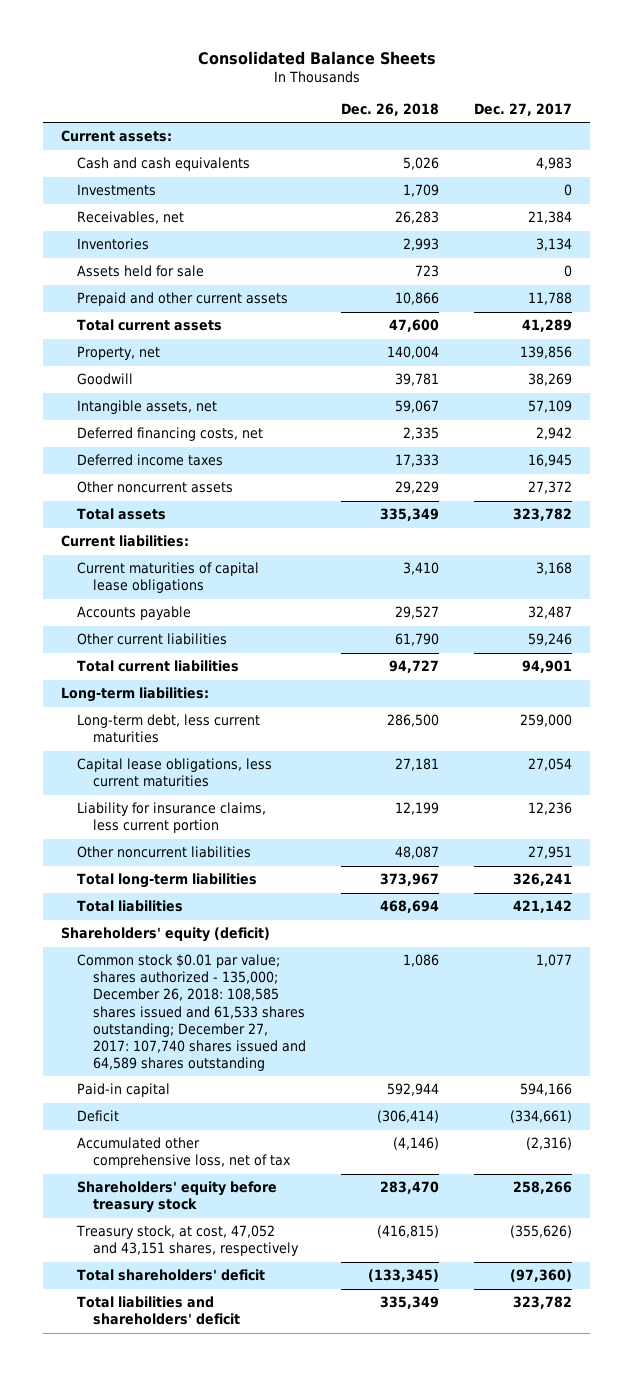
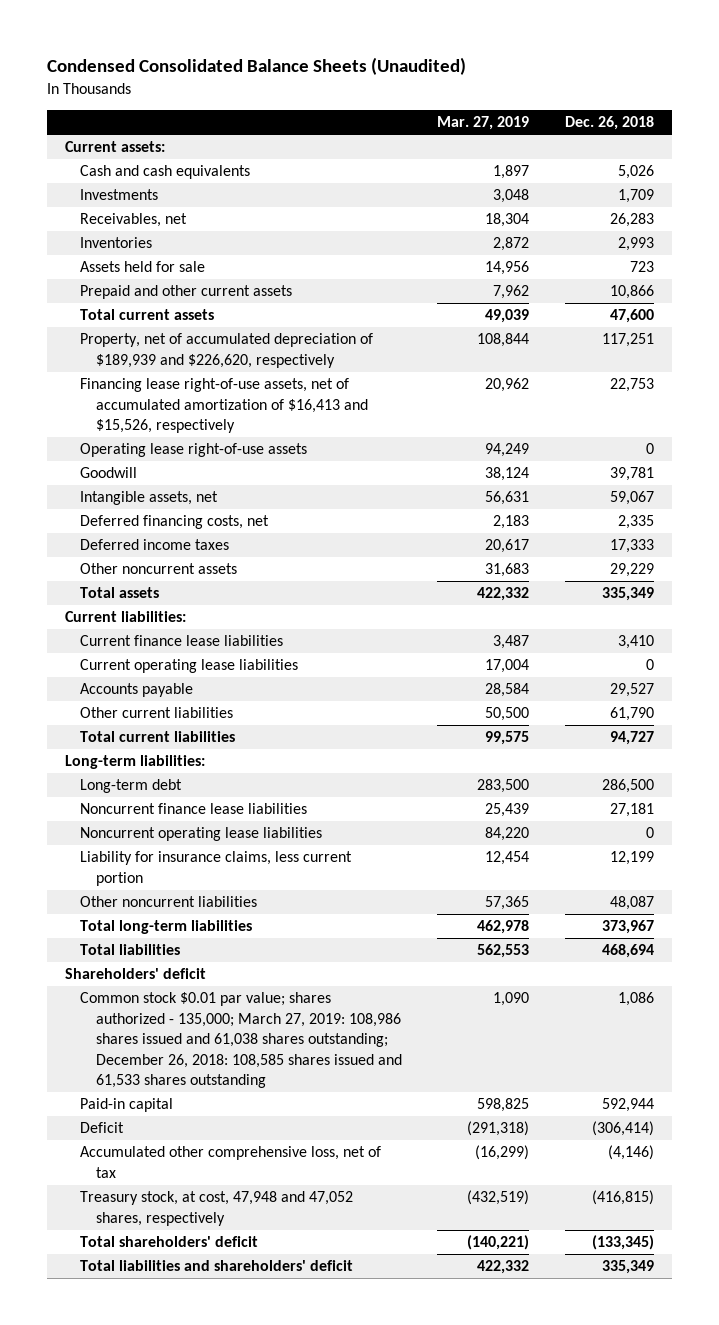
[197,51,436,66] Consolidated Balance Sheets -> [46,56,466,75] Condensed Consolidated Balance Sheets (Unaudited)
[474,102,573,116] Dec. 27, 2017 -> none
none -> [437,116,530,131] Mar. 27, 2019
[76,346,160,361] Property, net -> none
none -> [80,333,374,368] Property, net of accumulated depreciation of $189,939 and $226,620, respectively
none -> [80,378,368,434] Financing lease right-of-use assets, net of accumulated amortization of $16,413 and $15,526, respectively
none -> [80,443,308,458] Operating lease right-of-use assets
[76,562,259,594] Current maturities of capital lease obligations -> [80,635,284,647] Current finance lease liabilities
none -> [80,659,299,674] Current operating lease liabilities
[76,714,260,744] Long-term debt, less current maturities -> [80,779,183,794] Long-term debt
[76,758,272,788] Capital lease obligations, less current maturities -> [80,803,308,815] Noncurrent finance lease liabilities
none -> [80,827,323,842] Noncurrent operating lease liabilities
[61,927,271,943] Shareholders' equity (deficit) -> [64,968,206,980] Shareholders' deficit
[76,954,306,1071] Common stock $0.01 par value; shares authorized - 135,000; December 26, 2018: 108,585 shares issued and 61,533 shares outstanding; December 27, 2017: 107,740 shares issued and 64,589 shares outstanding -> [80,992,402,1089] Common stock $0.01 par value; shares authorized - 135,000; March 27, 2019: 108,986 shares issued and 61,038 shares outstanding; December 26, 2018: 108,585 shares issued and 61,533 shares outstanding
[76,1181,277,1214] Shareholders' equity before treasury stock -> none
[75,1225,299,1257] Treasury stock, at cost, 47,052 and 43,151 shares, respectively -> [80,1191,354,1226] Treasury stock, at cost, 47,948 and 47,052 shares, respectively

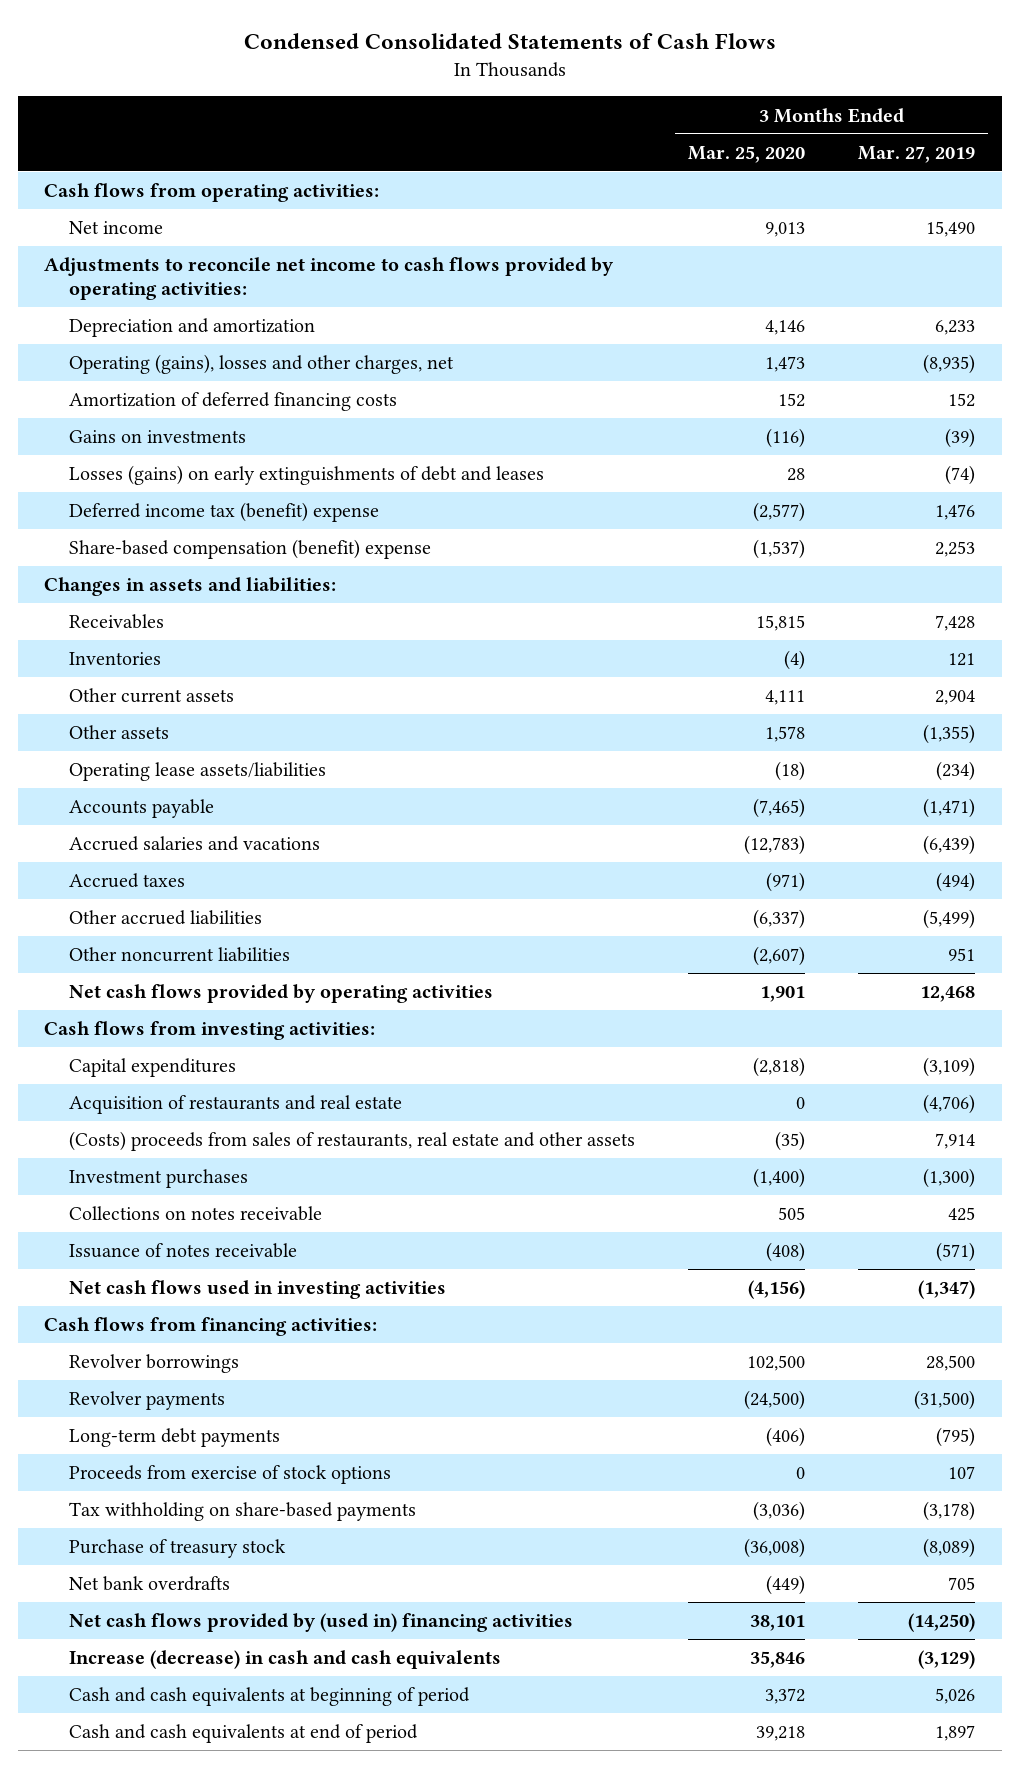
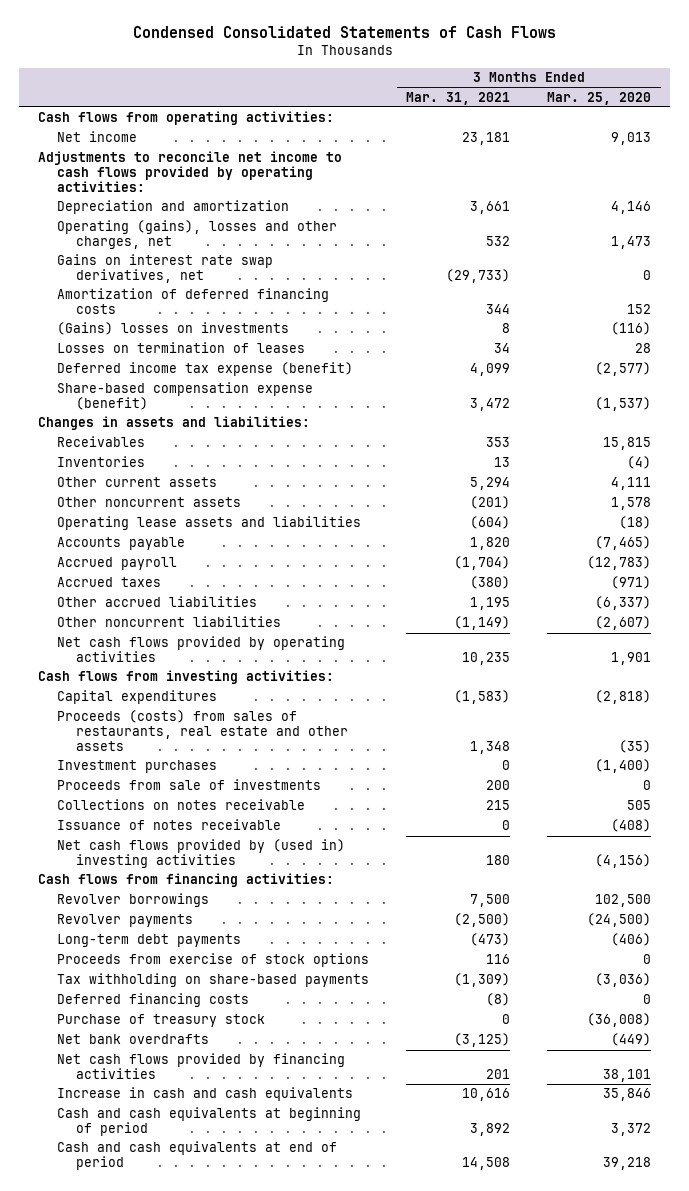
[858,145,976,163] Mar. 27, 2019 -> none
none -> [406,91,511,105] Mar. 31, 2021
none -> [56,254,273,284] Gains on interest rate swap derivatives, net
[69,465,545,486] Losses (gains) on early extinguishments of debt and leases -> none
[69,430,247,444] Gains on investments -> [56,322,289,336] (Gains) losses on investments
none -> [56,342,305,354] Losses on termination of leases
[69,502,380,523] Deferred income tax (benefit) expense -> [56,362,353,377] Deferred income tax expense (benefit)
[69,539,432,560] Share-based compensation (benefit) expense -> [56,382,313,411] Share-based compensation expense (benefit)
[69,725,170,740] Other assets -> [56,497,241,508] Other noncurrent assets
[69,762,327,782] Operating lease assets/liabilities -> [56,516,361,531] Operating lease assets and liabilities
[69,836,321,852] Accrued salaries and vacations -> [56,557,177,571] Accrued payroll
[69,1095,403,1115] Acquisition of restaurants and real estate -> none
[69,1131,636,1152] (Costs) proceeds from sales of restaurants, real estate and other assets -> [56,710,349,751] Proceeds (costs) from sales of restaurants, real estate and other assets
none -> [56,779,321,791] Proceeds from sale of investments
[69,1280,447,1300] Net cash flows used in investing activities -> [56,839,345,869] Net cash flows provided by (used in) investing activities
none -> [56,993,249,1008] Deferred financing costs
[69,1613,574,1633] Net cash flows provided by (used in) financing activities -> [56,1053,345,1080] Net cash flows provided by financing activities
[69,1650,502,1670] Increase (decrease) in cash and cash equivalents -> [56,1087,353,1102] Increase in cash and cash equivalents

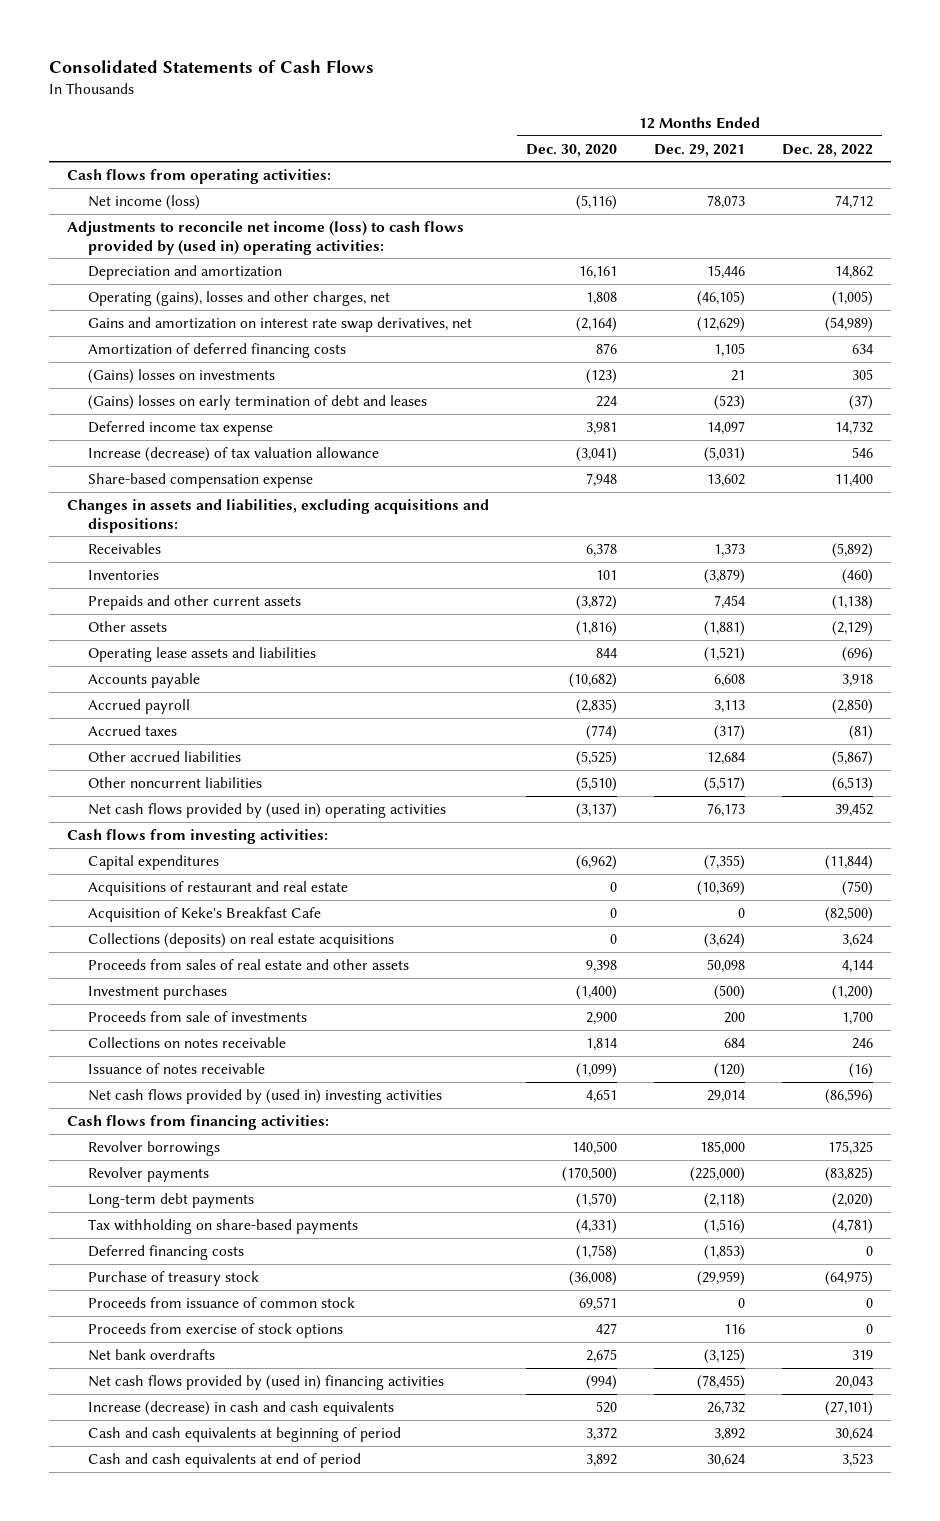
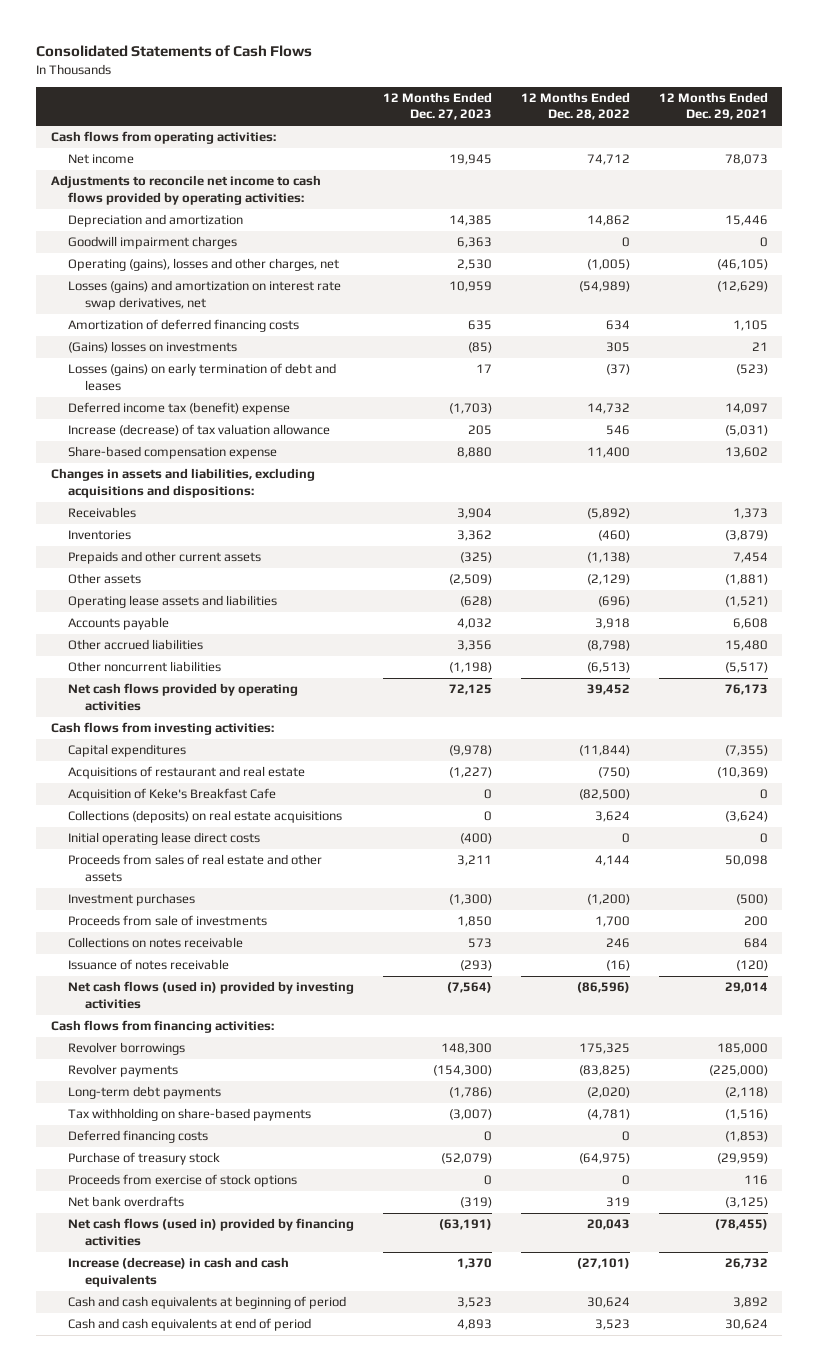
[526,143,618,157] Dec. 30, 2020 -> none
none -> [382,91,492,121] 12 Months Ended Dec. 27, 2023
[88,194,201,210] Net income (loss) -> [67,154,134,165] Net income
[67,220,465,255] Adjustments to reconcile net income (loss) to cash flows provided by (used in) operating activities: -> [50,175,321,205] Adjustments to reconcile net income to cash flows provided by operating activities:
none -> [67,236,237,250] Goodwill impairment charges
[88,316,473,332] Gains and amortization on interest rate swap derivatives, net -> [67,280,341,310] Losses (gains) and amortization on interest rate swap derivatives, net
[88,394,428,410] (Gains) losses on early termination of debt and leases -> [67,363,336,391] Losses (gains) on early termination of debt and leases
[88,420,274,436] Deferred income tax expense -> [67,402,290,416] Deferred income tax (benefit) expense
[88,698,191,714] Accrued payroll -> none
[88,724,178,736] Accrued taxes -> none
[707,751,746,765] 12,684 -> [724,640,768,652] 15,480
[831,750,873,766] (5,867) -> [586,640,630,652] (8,798)
[88,802,447,818] Net cash flows provided by (used in) operating activities -> [67,683,298,711] Net cash flows provided by operating activities
none -> [67,832,260,846] Initial operating lease direct costs
[88,1088,443,1104] Net cash flows provided by (used in) investing activities -> [67,981,354,1009] Net cash flows (used in) provided by investing activities
[88,1296,356,1308] Proceeds from issuance of common stock -> none
[88,1374,445,1390] Net cash flows provided by (used in) financing activities -> [67,1218,354,1246] Net cash flows (used in) provided by financing activities

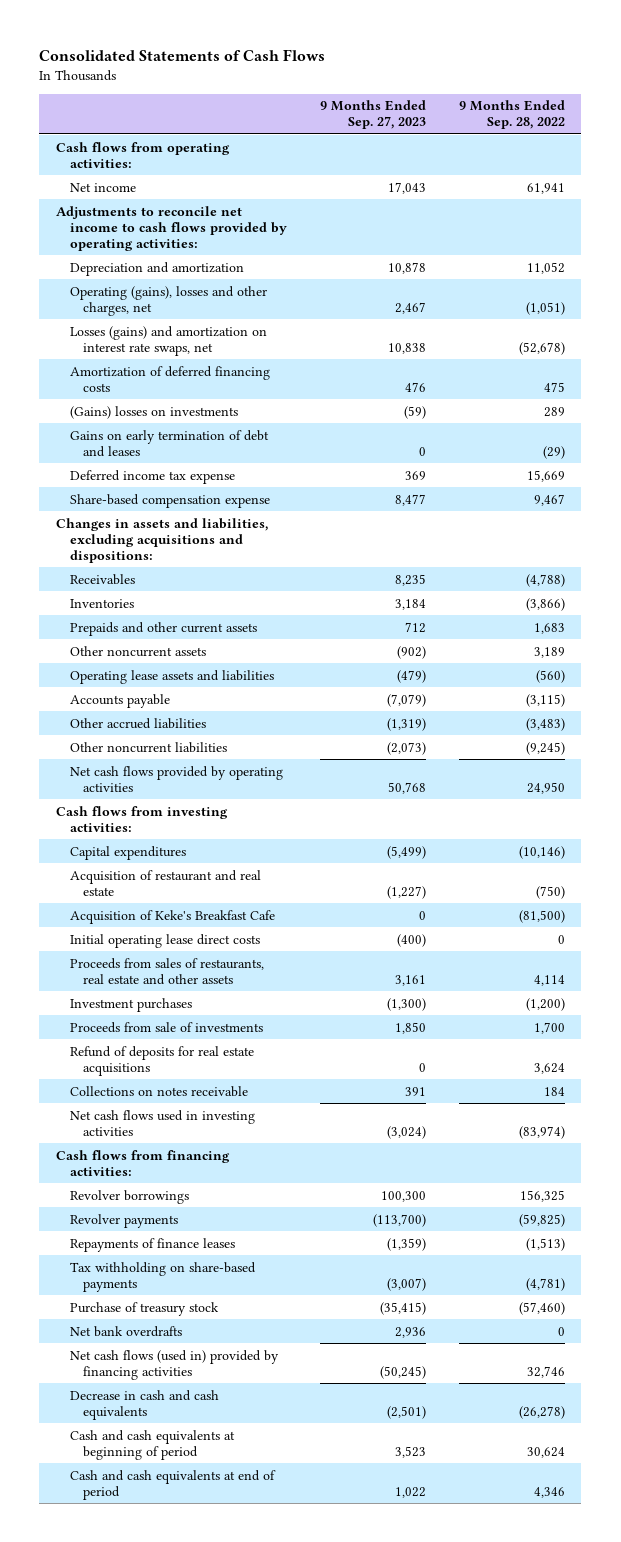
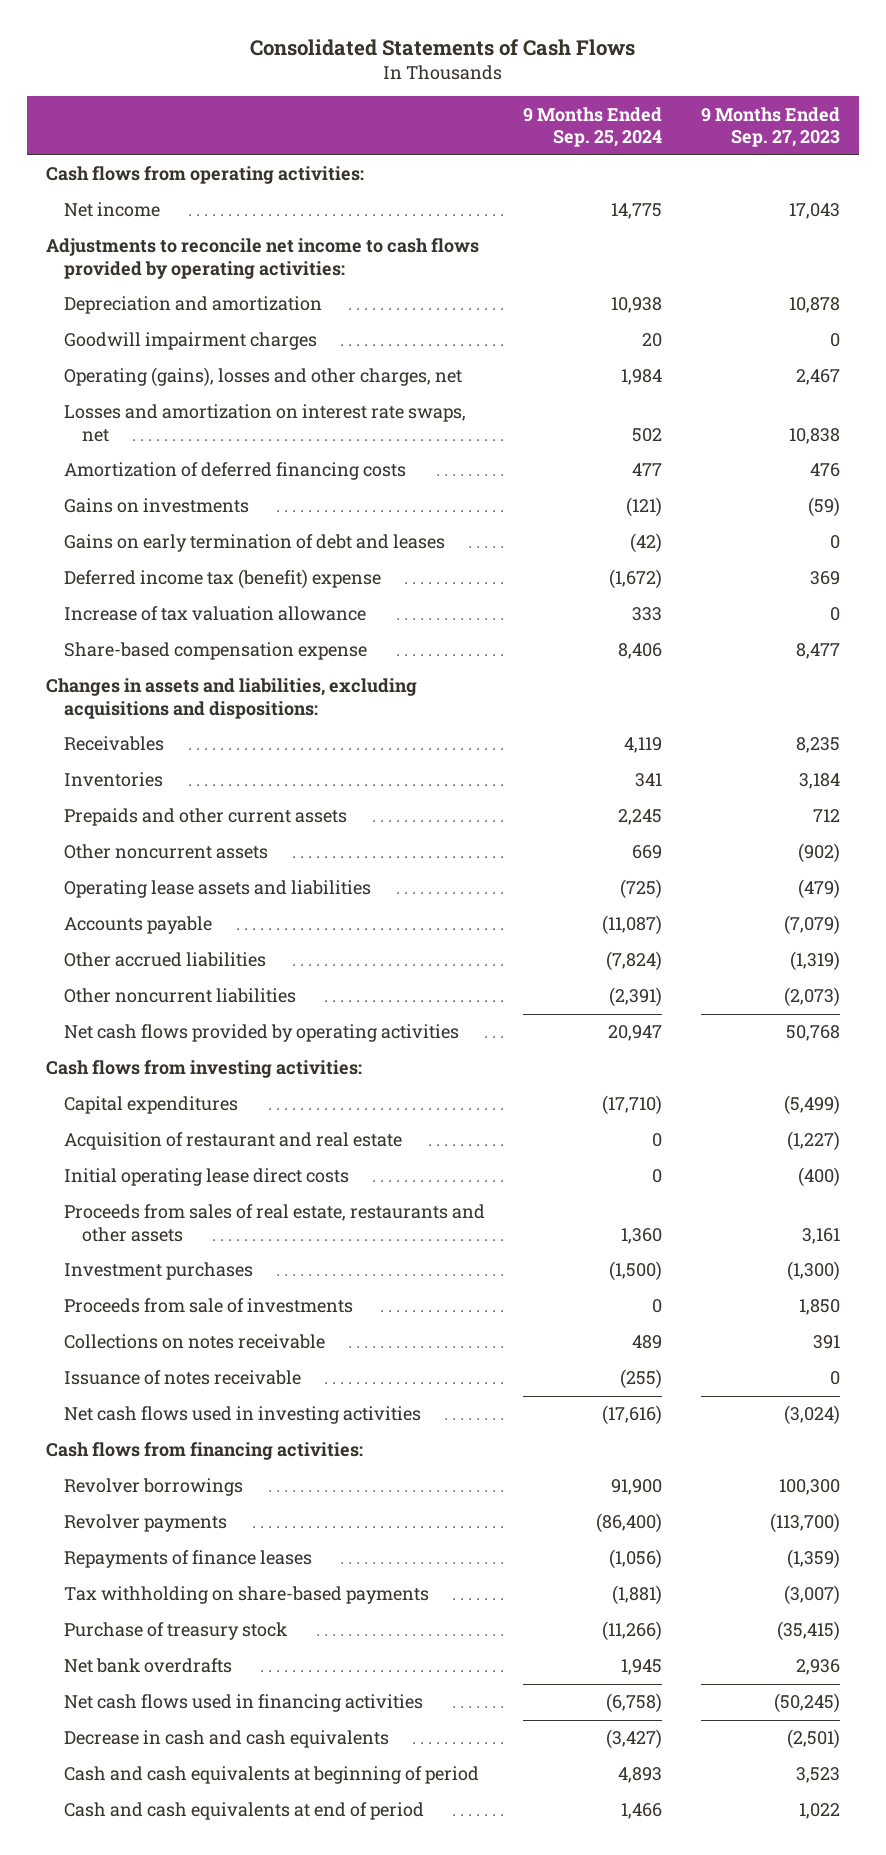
[458,100,565,130] 9 Months Ended Sep. 28, 2022 -> none
none -> [523,106,663,148] 9 Months Ended Sep. 25, 2024
none -> [63,332,317,351] Goodwill impairment charges
[69,325,267,356] Losses (gains) and amortization on interest rate swaps, net -> [63,404,466,442] Losses and amortization on interest rate swaps, net
[69,405,238,419] (Gains) losses on investments -> [63,498,249,514] Gains on investments
[69,469,235,484] Deferred income tax expense -> [63,569,381,590] Deferred income tax (benefit) expense
none -> [63,606,366,622] Increase of tax valuation allowance
[69,909,275,924] Acquisition of Keke's Breakfast Cafe -> none
[69,957,264,985] Proceeds from sales of restaurants, real estate and other assets -> [63,1204,485,1242] Proceeds from sales of real estate, restaurants and other assets
[69,1045,254,1076] Refund of deposits for real estate acquisitions -> none
none -> [63,1370,301,1386] Issuance of notes receivable
[69,1349,279,1380] Net cash flows (used in) provided by financing activities -> [63,1694,423,1713] Net cash flows used in financing activities

